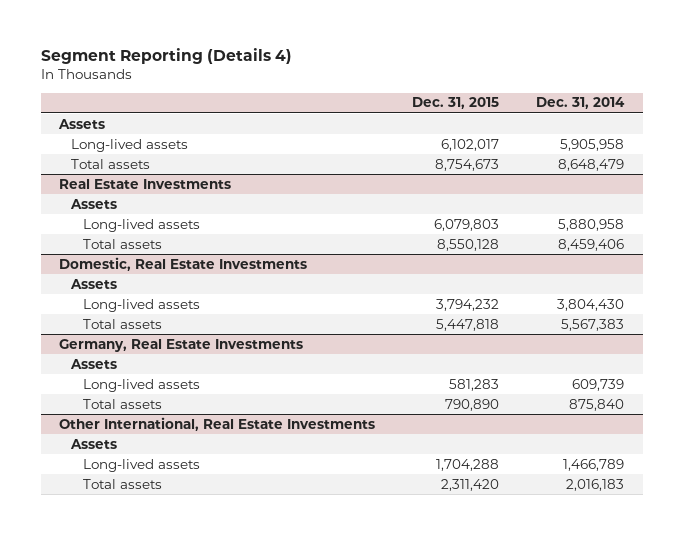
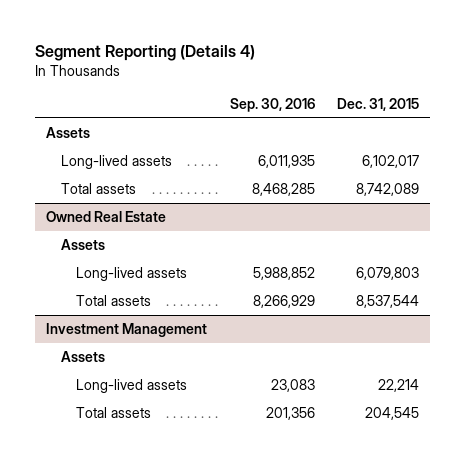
[536,97,626,110] Dec. 31, 2014 -> none
none -> [229,97,315,112] Sep. 30, 2016
[435,158,500,171] 8,754,673 -> [356,183,420,197] 8,742,089
[59,178,232,189] Real Estate Investments -> [46,211,167,223] Owned Real Estate
[59,256,308,271] Domestic, Real Estate Investments -> none
[69,278,117,289] Assets -> none
[82,298,200,312] Long-lived assets -> none
[82,318,162,329] Total assets -> none
[59,338,304,352] Germany, Real Estate Investments -> none
[69,358,117,369] Assets -> none
[82,378,200,392] Long-lived assets -> none
[82,398,162,409] Total assets -> none
[59,416,376,431] Other International, Real Estate Investments -> none
[437,238,500,251] 8,550,128 -> [356,295,420,309] 8,537,544
none -> [46,323,208,338] Investment Management
[436,458,500,471] 1,704,288 -> [378,379,420,393] 22,214
[441,478,500,491] 2,311,420 -> [365,407,420,421] 204,545

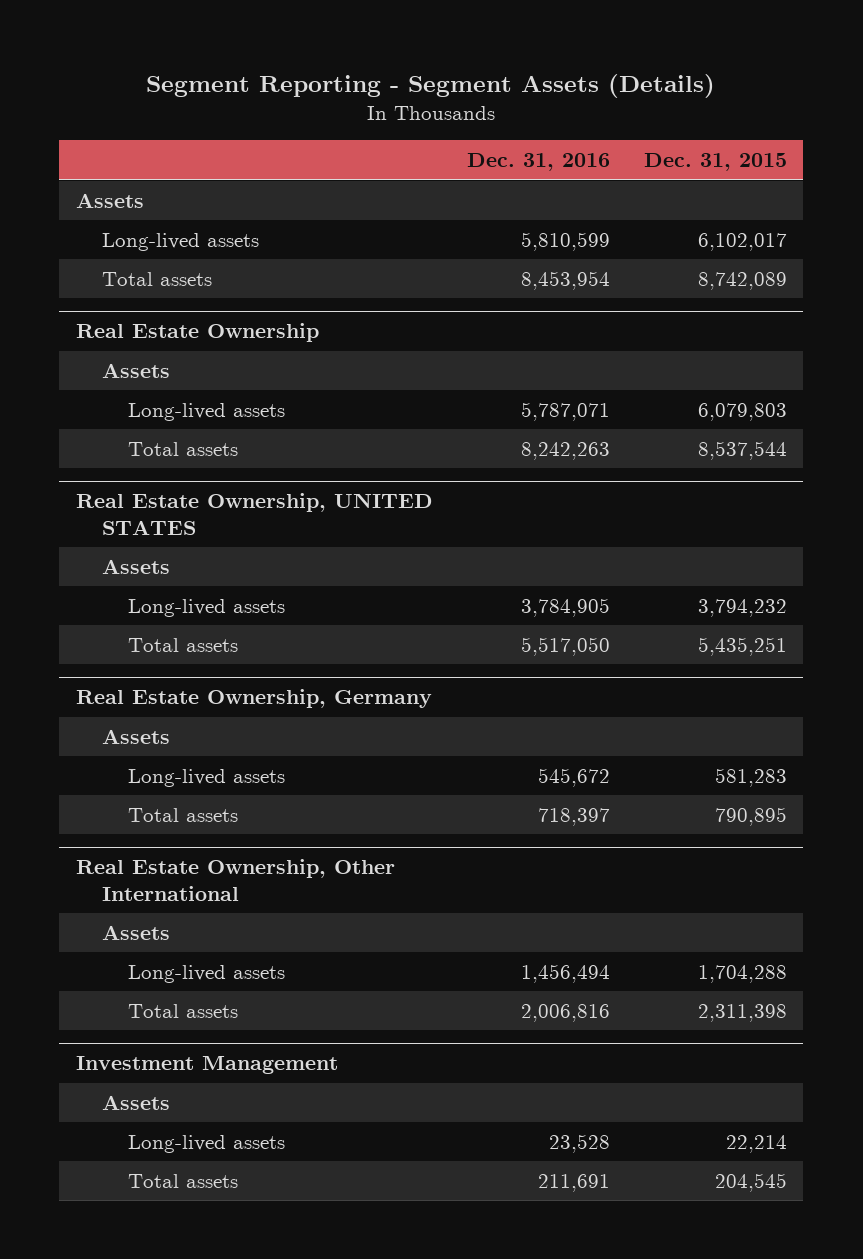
[35,44,256,61] Segment Reporting (Details 4) -> [146,73,716,98] Segment Reporting - Segment Assets (Details)
[229,97,315,112] Sep. 30, 2016 -> none
none -> [466,153,610,172] Dec. 31, 2016
[46,211,167,223] Owned Real Estate -> [76,323,320,343] Real Estate Ownership
none -> [76,493,434,535] Real Estate Ownership, UNITED STATES
none -> [101,558,170,574] Assets
none -> [127,598,285,617] Long-lived assets
none -> [127,637,238,652] Total assets
none -> [76,689,433,709] Real Estate Ownership, Germany
none -> [101,728,170,744] Assets
none -> [127,768,285,787] Long-lived assets
none -> [127,807,238,822] Total assets
none -> [76,859,396,901] Real Estate Ownership, Other International
none -> [101,924,170,940] Assets
none -> [127,964,285,983] Long-lived assets
none -> [127,1003,238,1018] Total assets

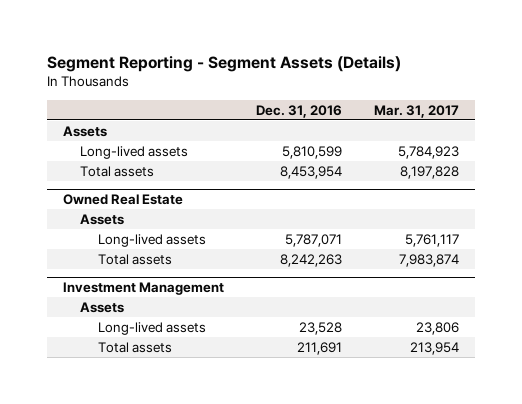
[643,153,787,172] Dec. 31, 2015 -> none
none -> [373,104,459,118] Mar. 31, 2017
[76,323,320,343] Real Estate Ownership -> [62,193,183,205] Owned Real Estate
[76,493,434,535] Real Estate Ownership, UNITED STATES -> none
[101,558,170,574] Assets -> none
[127,598,285,617] Long-lived assets -> none
[127,637,238,652] Total assets -> none
[76,689,433,709] Real Estate Ownership, Germany -> none
[101,728,170,744] Assets -> none
[127,768,285,787] Long-lived assets -> none
[127,807,238,822] Total assets -> none
[76,859,396,901] Real Estate Ownership, Other International -> none
[101,924,170,940] Assets -> none
[127,964,285,983] Long-lived assets -> none
[127,1003,238,1018] Total assets -> none

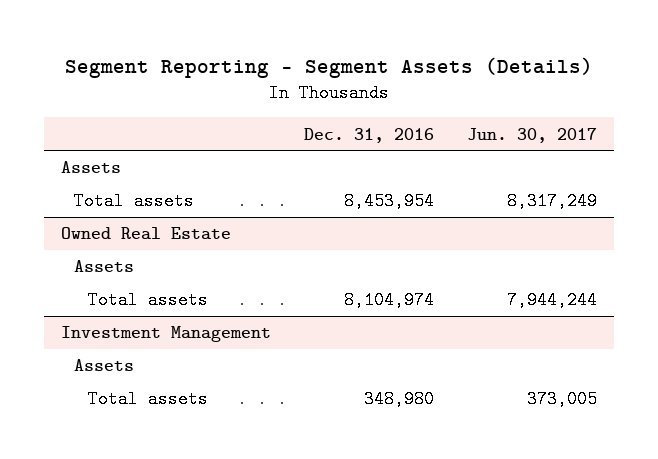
[373,104,459,118] Mar. 31, 2017 -> none
none -> [467,127,598,143] Jun. 30, 2017
[80,145,189,159] Long-lived assets -> none
[97,233,206,247] Long-lived assets -> none
[279,253,342,267] 8,242,263 -> [343,291,434,310] 8,104,974
[97,321,206,335] Long-lived assets -> none
[296,341,342,355] 211,691 -> [363,390,434,409] 348,980

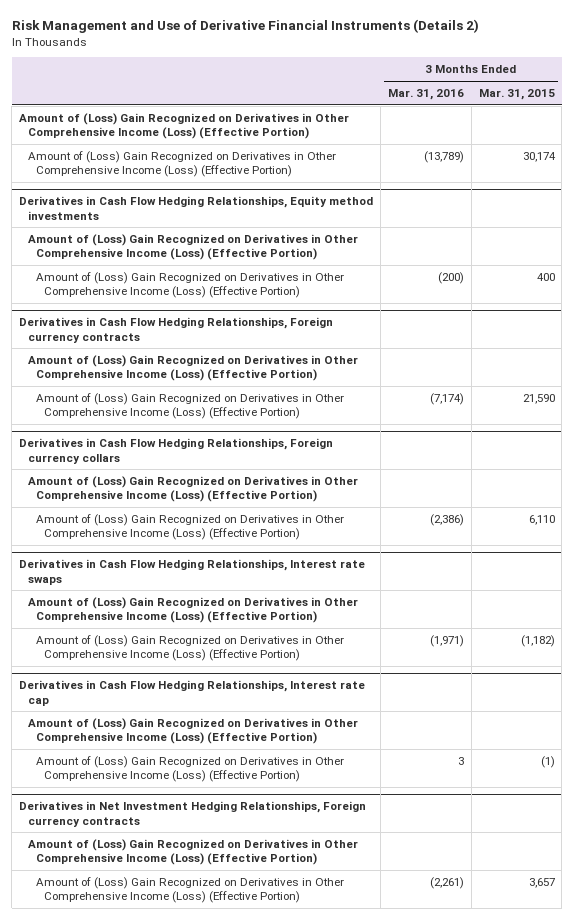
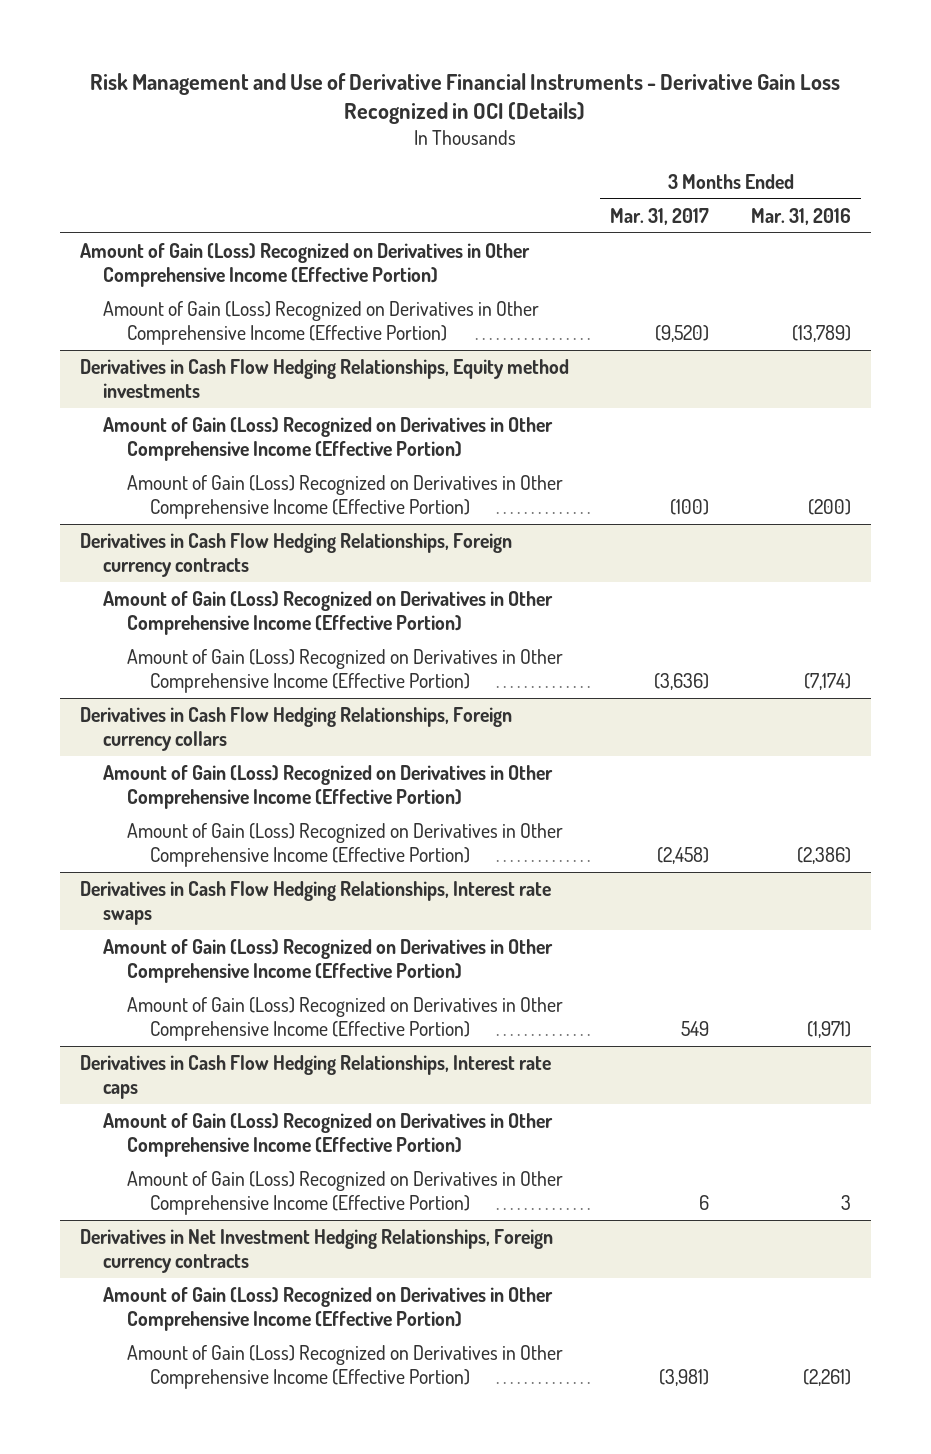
[11,19,479,34] Risk Management and Use of Derivative Financial Instruments (Details 2) -> [90,72,841,125] Risk Management and Use of Derivative Financial Instruments - Derivative Gain Loss Recognized in OCI (Details)
[478,89,555,101] Mar. 31, 2015 -> none
none -> [610,207,710,225] Mar. 31, 2017
[19,112,350,140] Amount of (Loss) Gain Recognized on Derivatives in Other Comprehensive Income (Loss) (Effective Portion) -> [80,243,531,288] Amount of Gain (Loss) Recognized on Derivatives in Other Comprehensive Income (Effective Portion)
[27,150,336,178] Amount of (Loss) Gain Recognized on Derivatives in Other Comprehensive Income (Loss) (Effective Portion) -> [103,301,540,346] Amount of Gain (Loss) Recognized on Derivatives in Other Comprehensive Income (Effective Portion)
[27,233,358,261] Amount of (Loss) Gain Recognized on Derivatives in Other Comprehensive Income (Loss) (Effective Portion) -> [103,417,554,462] Amount of Gain (Loss) Recognized on Derivatives in Other Comprehensive Income (Effective Portion)
[36,271,345,299] Amount of (Loss) Gain Recognized on Derivatives in Other Comprehensive Income (Loss) (Effective Portion) -> [126,475,563,520] Amount of Gain (Loss) Recognized on Derivatives in Other Comprehensive Income (Effective Portion)
[27,354,358,382] Amount of (Loss) Gain Recognized on Derivatives in Other Comprehensive Income (Loss) (Effective Portion) -> [103,591,554,636] Amount of Gain (Loss) Recognized on Derivatives in Other Comprehensive Income (Effective Portion)
[36,392,345,420] Amount of (Loss) Gain Recognized on Derivatives in Other Comprehensive Income (Loss) (Effective Portion) -> [126,649,563,694] Amount of Gain (Loss) Recognized on Derivatives in Other Comprehensive Income (Effective Portion)
[27,475,358,503] Amount of (Loss) Gain Recognized on Derivatives in Other Comprehensive Income (Loss) (Effective Portion) -> [103,765,554,810] Amount of Gain (Loss) Recognized on Derivatives in Other Comprehensive Income (Effective Portion)
[36,513,345,541] Amount of (Loss) Gain Recognized on Derivatives in Other Comprehensive Income (Loss) (Effective Portion) -> [126,823,563,868] Amount of Gain (Loss) Recognized on Derivatives in Other Comprehensive Income (Effective Portion)
[27,596,358,624] Amount of (Loss) Gain Recognized on Derivatives in Other Comprehensive Income (Loss) (Effective Portion) -> [103,939,554,984] Amount of Gain (Loss) Recognized on Derivatives in Other Comprehensive Income (Effective Portion)
[36,634,345,662] Amount of (Loss) Gain Recognized on Derivatives in Other Comprehensive Income (Loss) (Effective Portion) -> [126,997,563,1042] Amount of Gain (Loss) Recognized on Derivatives in Other Comprehensive Income (Effective Portion)
[19,680,366,706] Derivatives in Cash Flow Hedging Relationships, Interest rate cap -> [80,1055,552,1100] Derivatives in Cash Flow Hedging Relationships, Interest rate caps
[27,717,358,745] Amount of (Loss) Gain Recognized on Derivatives in Other Comprehensive Income (Loss) (Effective Portion) -> [103,1113,554,1158] Amount of Gain (Loss) Recognized on Derivatives in Other Comprehensive Income (Effective Portion)
[36,755,345,783] Amount of (Loss) Gain Recognized on Derivatives in Other Comprehensive Income (Loss) (Effective Portion) -> [126,1171,563,1216] Amount of Gain (Loss) Recognized on Derivatives in Other Comprehensive Income (Effective Portion)
[27,838,358,866] Amount of (Loss) Gain Recognized on Derivatives in Other Comprehensive Income (Loss) (Effective Portion) -> [103,1287,554,1332] Amount of Gain (Loss) Recognized on Derivatives in Other Comprehensive Income (Effective Portion)
[36,876,345,904] Amount of (Loss) Gain Recognized on Derivatives in Other Comprehensive Income (Loss) (Effective Portion) -> [126,1345,563,1390] Amount of Gain (Loss) Recognized on Derivatives in Other Comprehensive Income (Effective Portion)

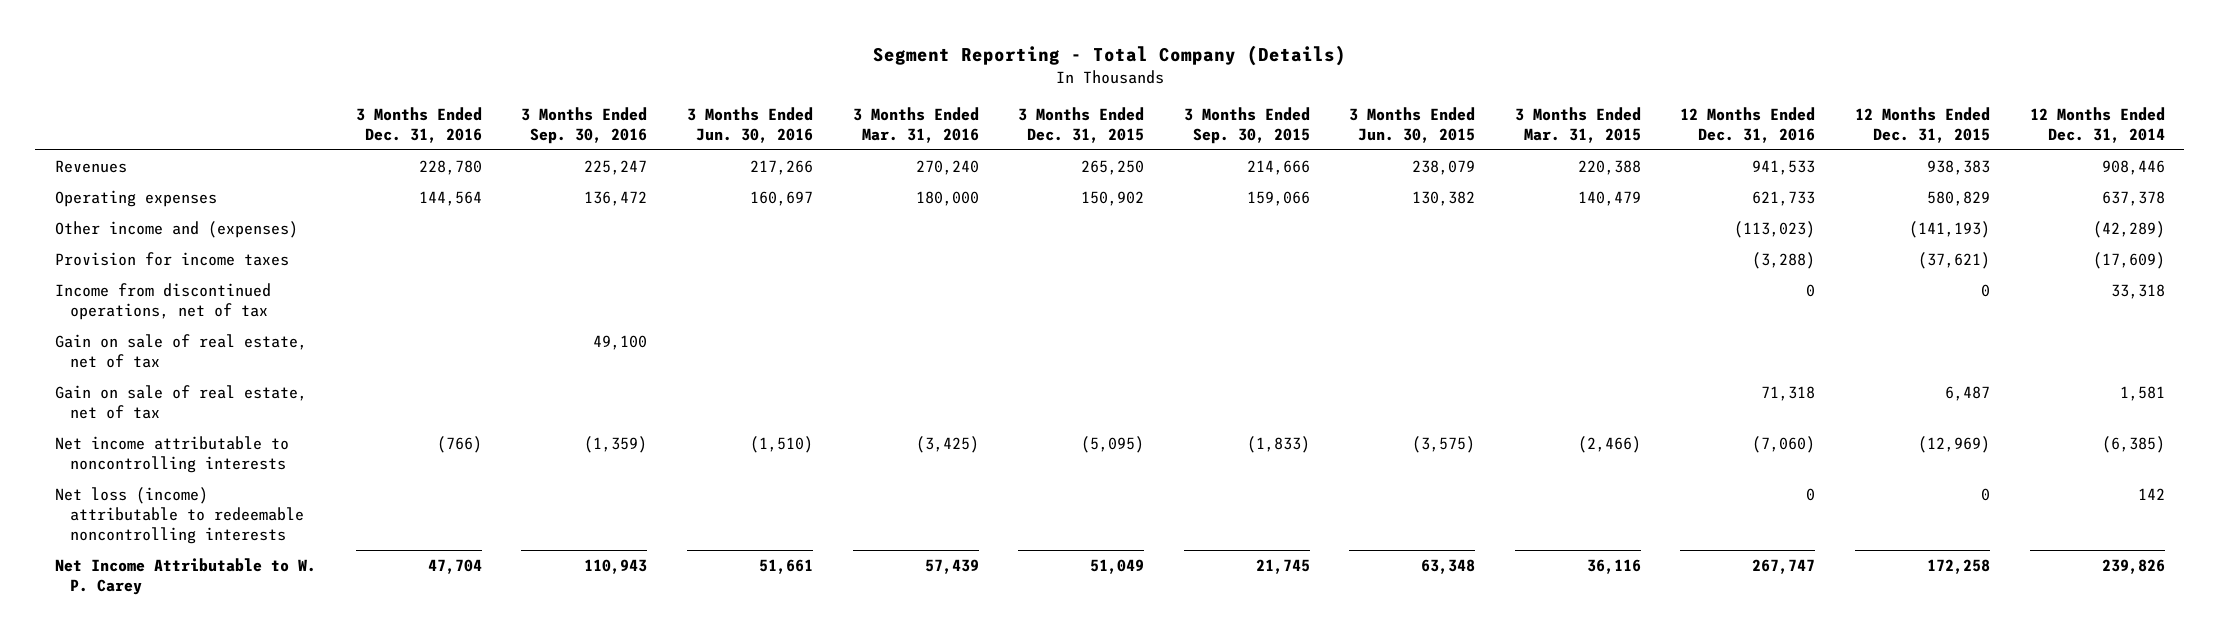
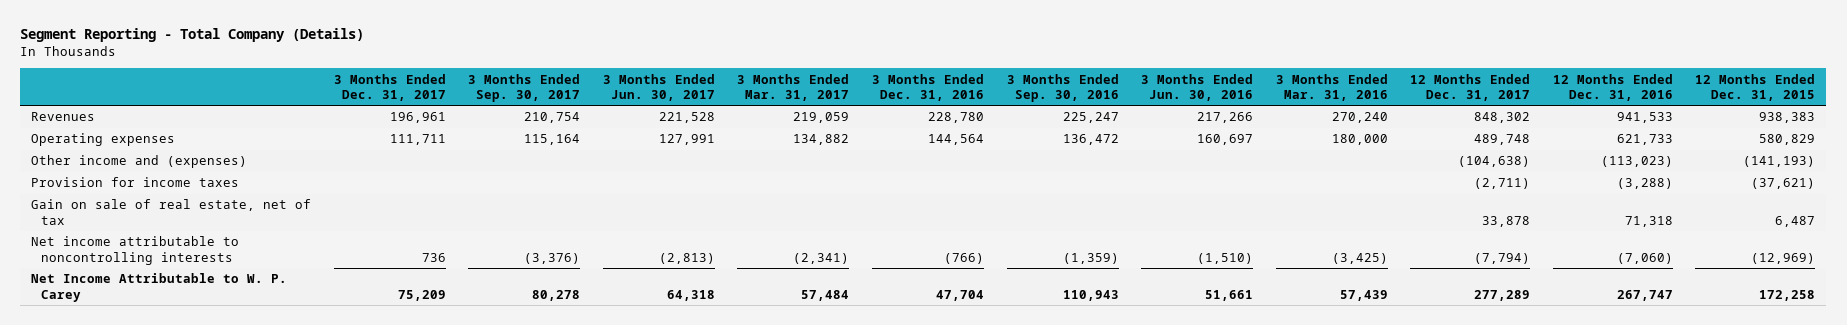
[1018,106,1145,143] 3 Months Ended Dec. 31, 2015 -> none
[1183,106,1310,144] 3 Months Ended Sep. 30, 2015 -> none
[1349,106,1476,143] 3 Months Ended Jun. 30, 2015 -> none
[1514,106,1641,143] 3 Months Ended Mar. 31, 2015 -> none
[2029,106,2165,143] 12 Months Ended Dec. 31, 2014 -> none
none -> [333,73,446,102] 3 Months Ended Dec. 31, 2017
none -> [468,73,581,103] 3 Months Ended Sep. 30, 2017
none -> [602,73,715,102] 3 Months Ended Jun. 30, 2017
none -> [737,73,850,102] 3 Months Ended Mar. 31, 2017
none -> [1410,73,1531,102] 12 Months Ended Dec. 31, 2017
[55,283,272,321] Income from discontinued operations, net of tax -> none
[55,334,308,369] Gain on sale of real estate, net of tax -> none
[55,487,304,545] Net loss (income) attributable to redeemable noncontrolling interests -> none

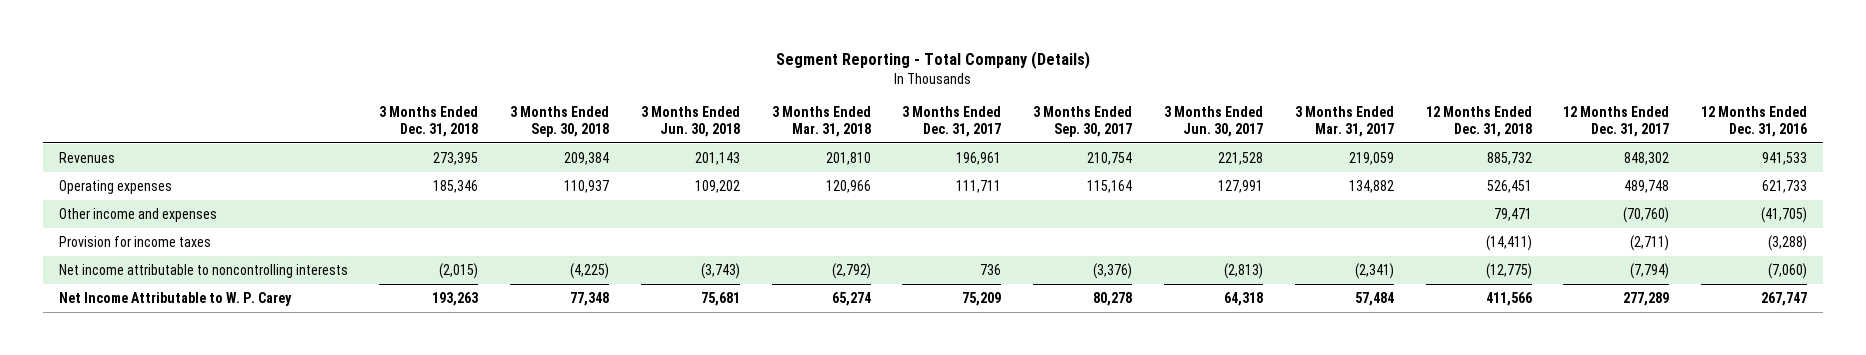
[872,73,985,102] 3 Months Ended Dec. 31, 2016 -> none
[1006,73,1119,103] 3 Months Ended Sep. 30, 2016 -> none
[1141,73,1254,102] 3 Months Ended Jun. 30, 2016 -> none
[1275,73,1388,102] 3 Months Ended Mar. 31, 2016 -> none
[1695,73,1816,102] 12 Months Ended Dec. 31, 2015 -> none
none -> [379,105,479,138] 3 Months Ended Dec. 31, 2018
none -> [510,105,610,138] 3 Months Ended Sep. 30, 2018
none -> [640,105,740,138] 3 Months Ended Jun. 30, 2018
none -> [771,105,871,138] 3 Months Ended Mar. 31, 2018
none -> [1425,105,1532,138] 12 Months Ended Dec. 31, 2018
[31,155,248,169] Other income and (expenses) -> [58,207,217,222] Other income and expenses
[1458,156,1531,168] (104,638) -> [1623,206,1670,223] (70,760)
[1600,156,1673,168] (113,023) -> [1761,206,1808,223] (41,705)
[31,199,312,225] Gain on sale of real estate, net of tax -> none

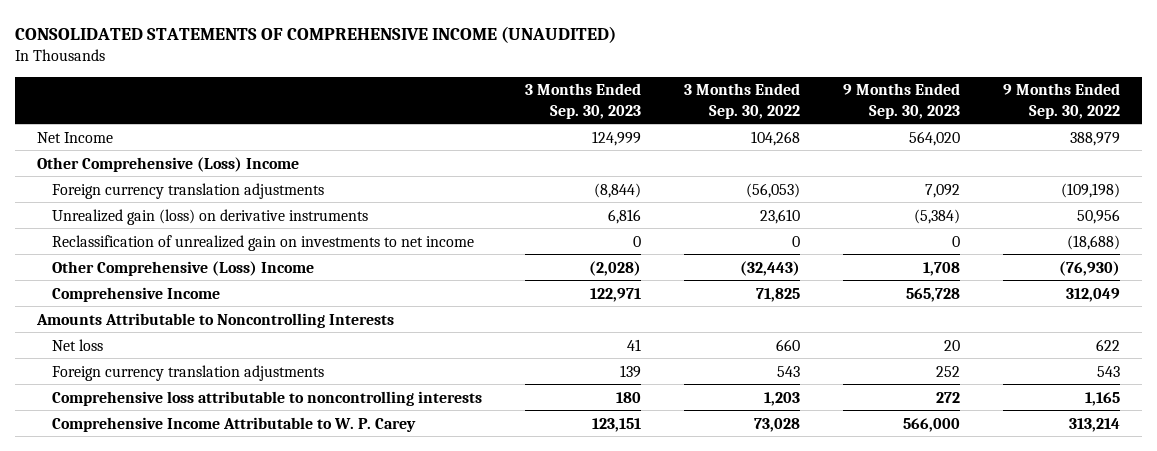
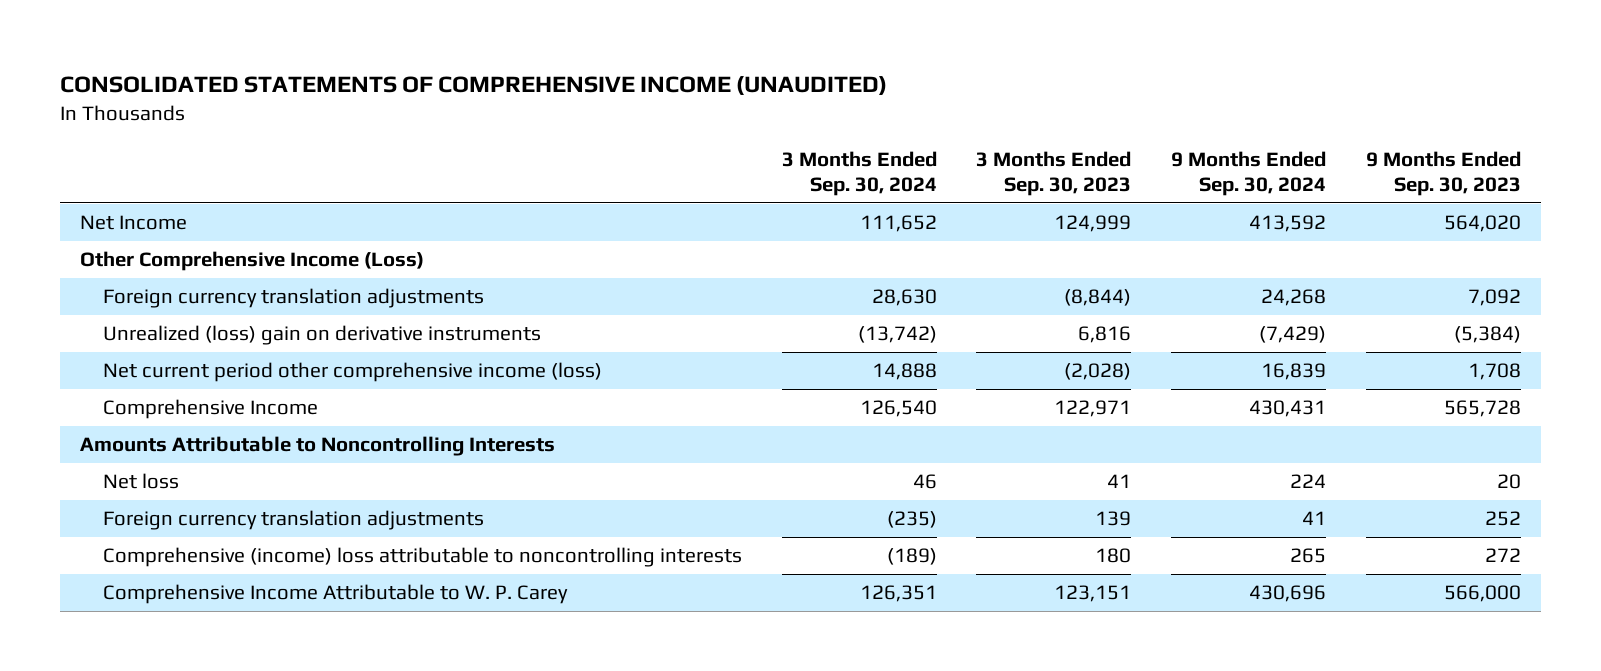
[684,83,801,119] 3 Months Ended Sep. 30, 2022 -> none
[1003,83,1121,119] 9 Months Ended Sep. 30, 2022 -> none
none -> [781,150,937,196] 3 Months Ended Sep. 30, 2024
none -> [1171,150,1327,196] 9 Months Ended Sep. 30, 2024
[36,156,299,172] Other Comprehensive (Loss) Income -> [79,251,424,272] Other Comprehensive Income (Loss)
[52,234,475,251] Reclassification of unrealized gain on investments to net income -> none
[52,208,369,225] Unrealized gain (loss) on derivative instruments -> [102,325,541,346] Unrealized (loss) gain on derivative instruments
[52,260,315,276] Other Comprehensive (Loss) Income -> [102,362,602,383] Net current period other comprehensive income (loss)
[52,390,483,406] Comprehensive loss attributable to noncontrolling interests -> [102,547,742,568] Comprehensive (income) loss attributable to noncontrolling interests

